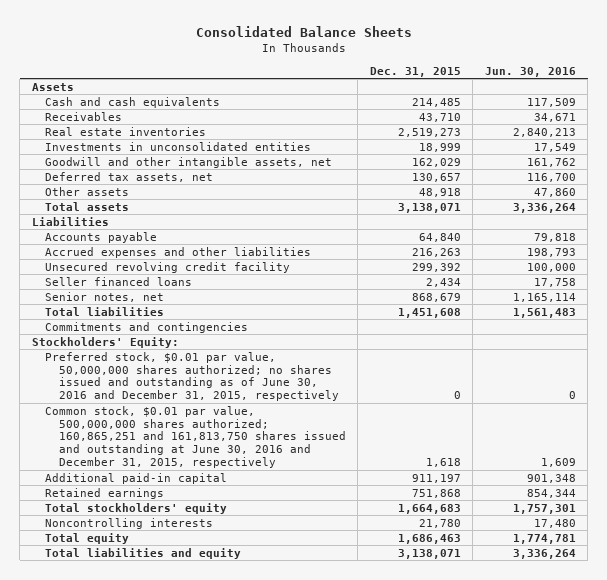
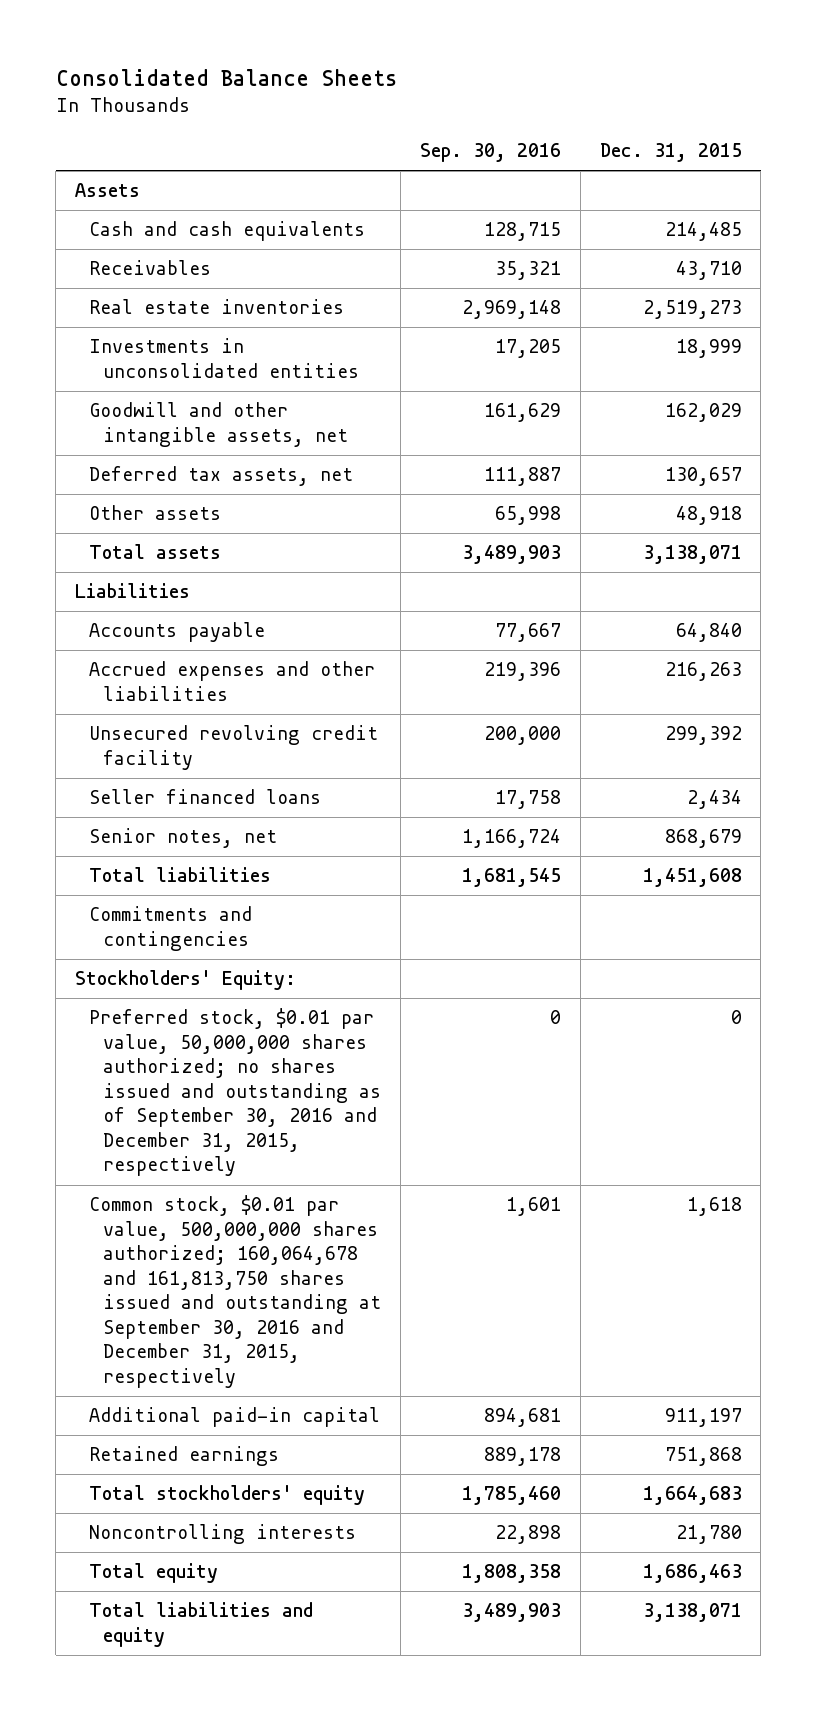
[484,66,576,77] Jun. 30, 2016 -> none
none -> [419,143,561,163] Sep. 30, 2016
[45,351,339,402] Preferred stock, $0.01 par value, 50,000,000 shares authorized; no shares issued and outstanding as of June 30, 2016 and December 31, 2015, respectively -> [89,1008,382,1177] Preferred stock, $0.01 par value, 50,000,000 shares authorized; no shares issued and outstanding as of September 30, 2016 and December 31, 2015, respectively
[45,405,346,469] Common stock, $0.01 par value, 500,000,000 shares authorized; 160,865,251 and 161,813,750 shares issued and outstanding at June 30, 2016 and December 31, 2015, respectively -> [89,1195,382,1389] Common stock, $0.01 par value, 500,000,000 shares authorized; 160,064,678 and 161,813,750 shares issued and outstanding at September 30, 2016 and December 31, 2015, respectively

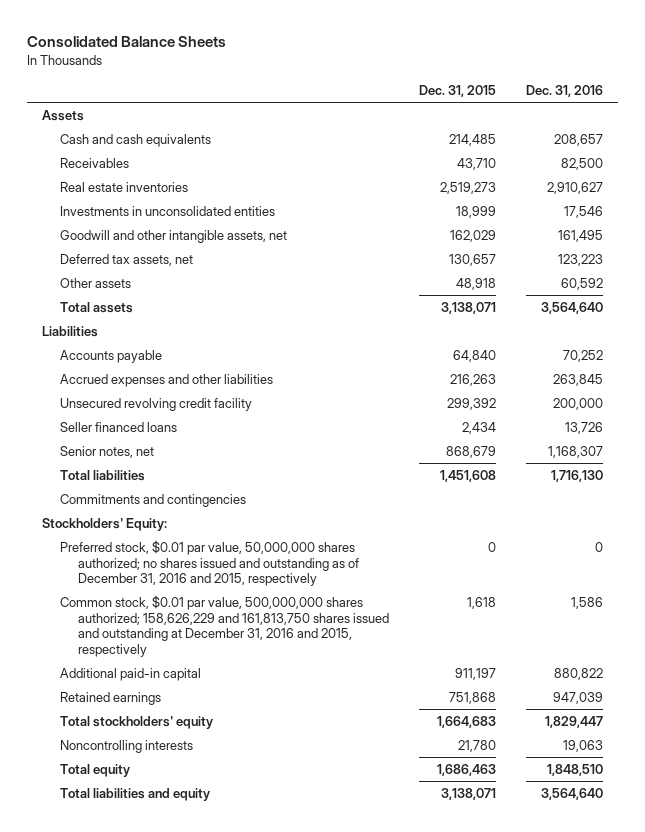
[419,143,561,163] Sep. 30, 2016 -> none
none -> [525,85,603,98] Dec. 31, 2016
[89,1008,382,1177] Preferred stock, $0.01 par value, 50,000,000 shares authorized; no shares issued and outstanding as of September 30, 2016 and December 31, 2015, respectively -> [59,539,359,587] Preferred stock, $0.01 par value, 50,000,000 shares authorized; no shares issued and outstanding as of December 31, 2016 and 2015, respectively
[89,1195,382,1389] Common stock, $0.01 par value, 500,000,000 shares authorized; 160,064,678 and 161,813,750 shares issued and outstanding at September 30, 2016 and December 31, 2015, respectively -> [59,594,389,658] Common stock, $0.01 par value, 500,000,000 shares authorized; 158,626,229 and 161,813,750 shares issued and outstanding at December 31, 2016 and 2015, respectively

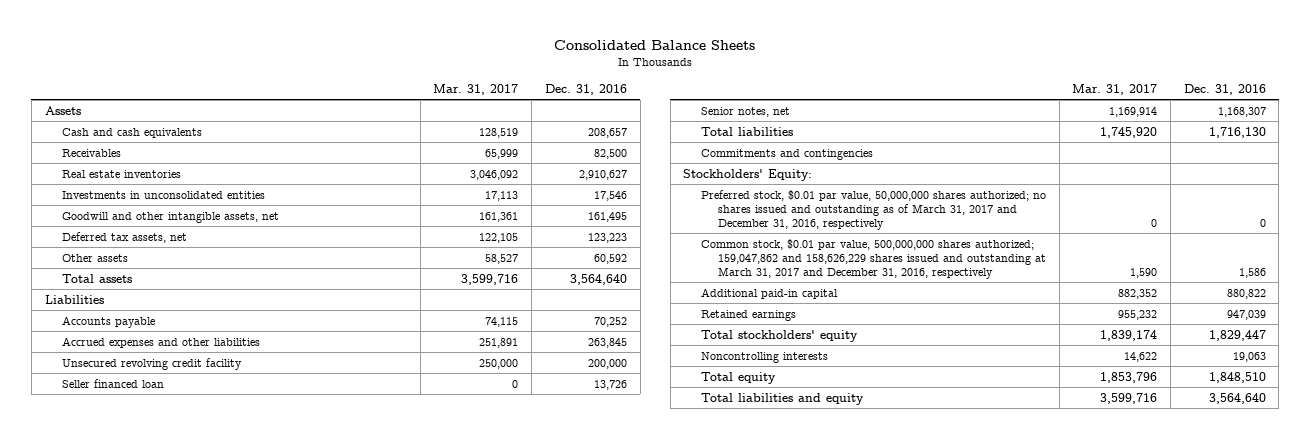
[418,85,496,98] Dec. 31, 2015 -> none
none -> [433,84,519,96] Mar. 31, 2017
[59,421,177,432] Seller financed loans -> [61,378,164,388] Seller financed loan
[59,539,359,587] Preferred stock, $0.01 par value, 50,000,000 shares authorized; no shares issued and outstanding as of December 31, 2016 and 2015, respectively -> [700,189,1046,230] Preferred stock, $0.01 par value, 50,000,000 shares authorized; no shares issued and outstanding as of March 31, 2017 and December 31, 2016, respectively
[59,594,389,658] Common stock, $0.01 par value, 500,000,000 shares authorized; 158,626,229 and 161,813,750 shares issued and outstanding at December 31, 2016 and 2015, respectively -> [700,238,1046,279] Common stock, $0.01 par value, 500,000,000 shares authorized; 159,047,862 and 158,626,229 shares issued and outstanding at March 31, 2017 and December 31, 2016, respectively

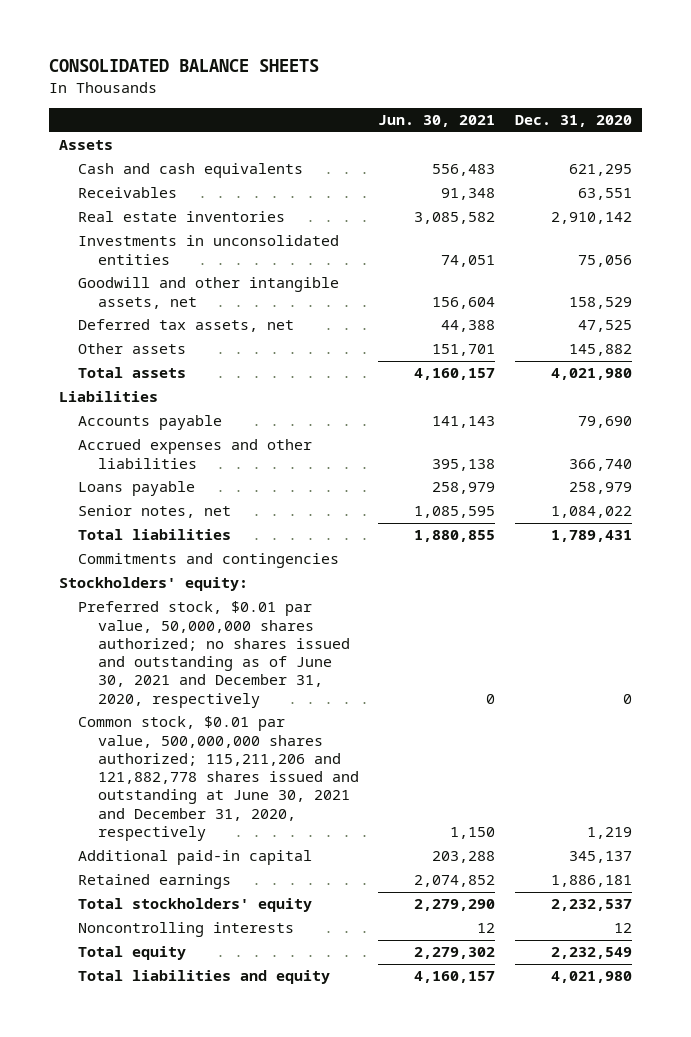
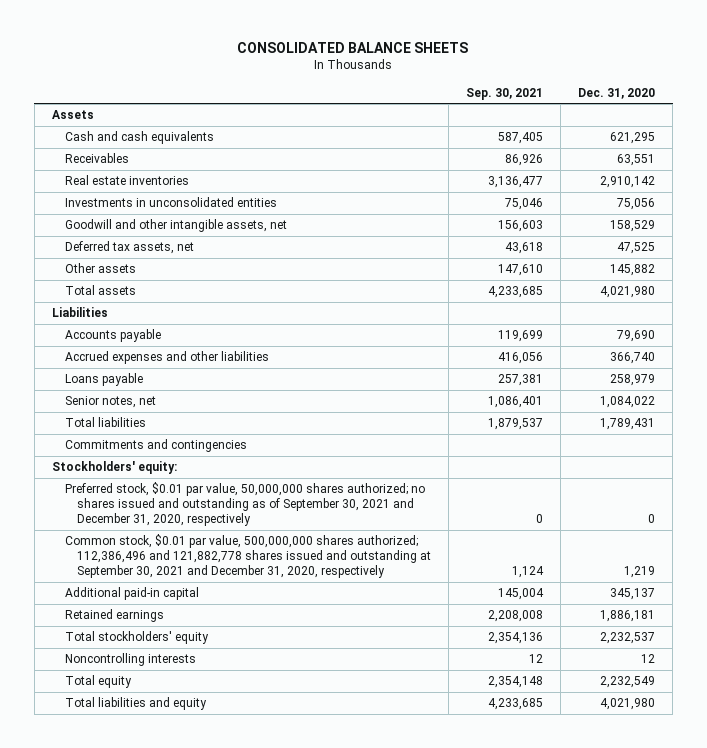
[378,115,496,128] Jun. 30, 2021 -> none
none -> [466,87,544,100] Sep. 30, 2021
[78,601,351,708] Preferred stock, $0.01 par value, 50,000,000 shares authorized; no shares issued and outstanding as of June 30, 2021 and December 31, 2020, respectively -> [64,482,425,527] Preferred stock, $0.01 par value, 50,000,000 shares authorized; no shares issued and outstanding as of September 30, 2021 and December 31, 2020, respectively
[78,716,360,841] Common stock, $0.01 par value, 500,000,000 shares authorized; 115,211,206 and 121,882,778 shares issued and outstanding at June 30, 2021 and December 31, 2020, respectively -> [64,534,432,579] Common stock, $0.01 par value, 500,000,000 shares authorized; 112,386,496 and 121,882,778 shares issued and outstanding at September 30, 2021 and December 31, 2020, respectively

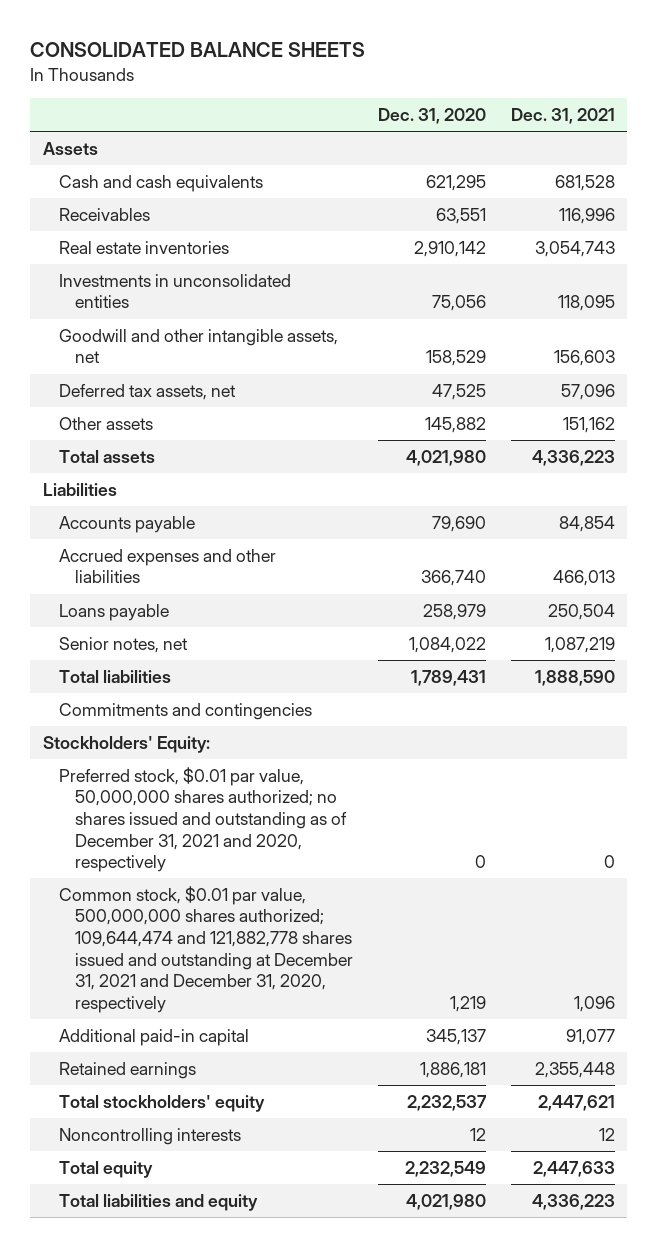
[466,87,544,100] Sep. 30, 2021 -> none
none -> [511,107,616,124] Dec. 31, 2021
[51,461,177,475] Stockholders' equity: -> [42,735,210,753] Stockholders' Equity:
[64,482,425,527] Preferred stock, $0.01 par value, 50,000,000 shares authorized; no shares issued and outstanding as of September 30, 2021 and December 31, 2020, respectively -> [59,766,348,873] Preferred stock, $0.01 par value, 50,000,000 shares authorized; no shares issued and outstanding as of December 31, 2021 and 2020, respectively
[64,534,432,579] Common stock, $0.01 par value, 500,000,000 shares authorized; 112,386,496 and 121,882,778 shares issued and outstanding at September 30, 2021 and December 31, 2020, respectively -> [59,885,354,1013] Common stock, $0.01 par value, 500,000,000 shares authorized; 109,644,474 and 121,882,778 shares issued and outstanding at December 31, 2021 and December 31, 2020, respectively

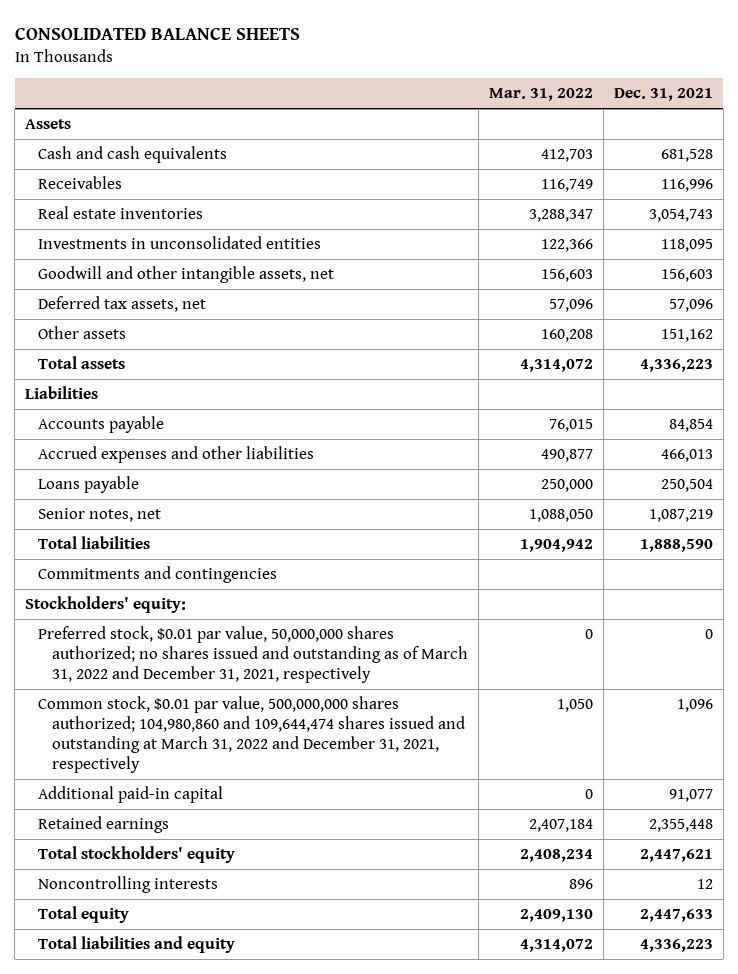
[378,107,487,124] Dec. 31, 2020 -> none
none -> [488,88,593,102] Mar. 31, 2022
[42,735,210,753] Stockholders' Equity: -> [25,596,187,614] Stockholders' equity:
[59,766,348,873] Preferred stock, $0.01 par value, 50,000,000 shares authorized; no shares issued and outstanding as of December 31, 2021 and 2020, respectively -> [38,626,468,684] Preferred stock, $0.01 par value, 50,000,000 shares authorized; no shares issued and outstanding as of March 31, 2022 and December 31, 2021, respectively
[59,885,354,1013] Common stock, $0.01 par value, 500,000,000 shares authorized; 109,644,474 and 121,882,778 shares issued and outstanding at December 31, 2021 and December 31, 2020, respectively -> [38,696,465,774] Common stock, $0.01 par value, 500,000,000 shares authorized; 104,980,860 and 109,644,474 shares issued and outstanding at March 31, 2022 and December 31, 2021, respectively

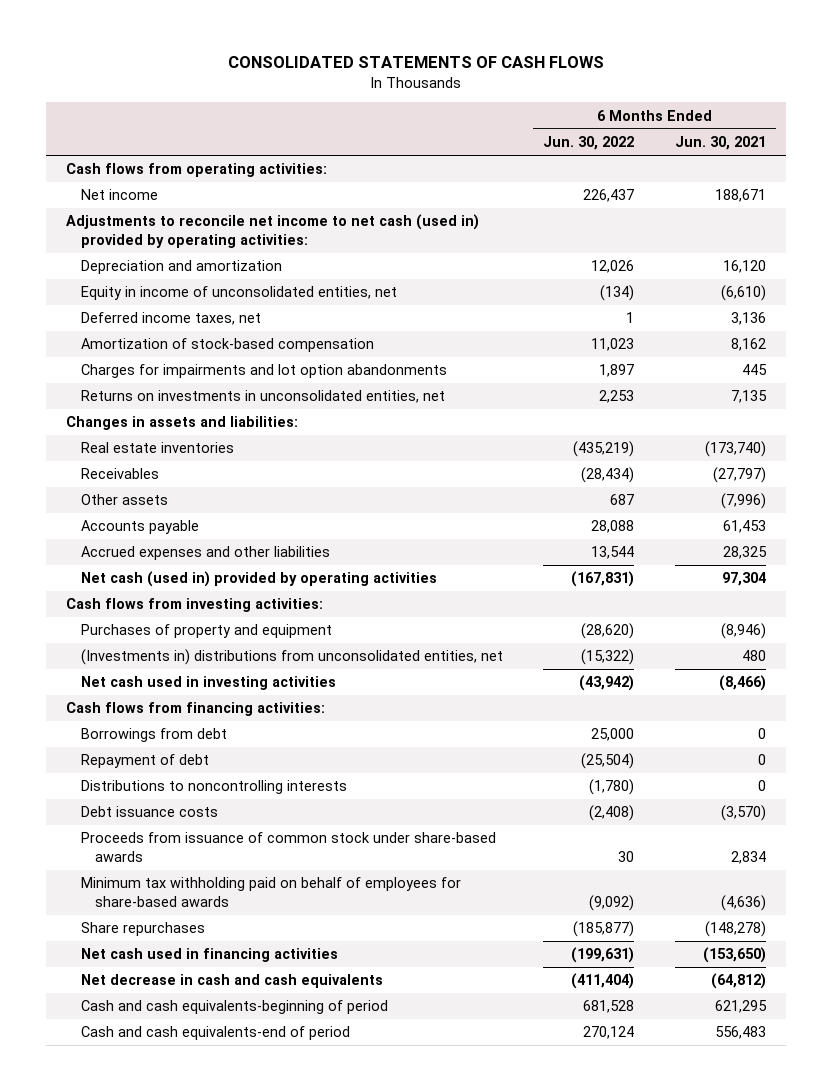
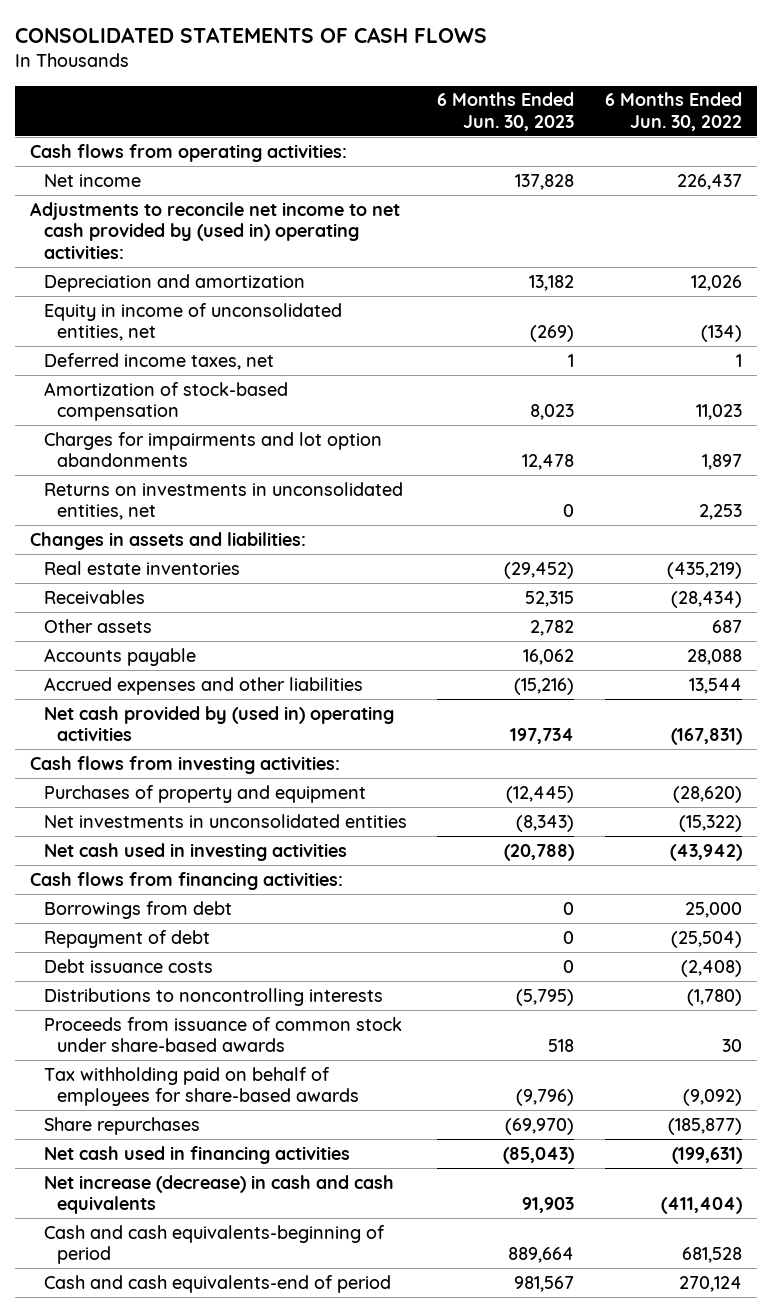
[675,135,767,150] Jun. 30, 2021 -> none
none -> [437,92,575,132] 6 Months Ended Jun. 30, 2023
[66,214,480,248] Adjustments to reconcile net income to net cash (used in) provided by operating activities: -> [29,201,400,260] Adjustments to reconcile net income to net cash provided by (used in) operating activities:
[80,571,437,588] Net cash (used in) provided by operating activities -> [43,705,394,742] Net cash provided by (used in) operating activities
[80,649,503,666] (Investments in) distributions from unconsolidated entities, net -> [43,813,407,828] Net investments in unconsolidated entities
[80,780,347,795] Distributions to noncontrolling interests -> [43,987,383,1006] Distributions to noncontrolling interests
[80,877,461,907] Minimum tax withholding paid on behalf of employees for share-based awards -> [43,1066,360,1107] Tax withholding paid on behalf of employees for share-based awards
[80,974,383,989] Net decrease in cash and cash equivalents -> [43,1174,394,1215] Net increase (decrease) in cash and cash equivalents

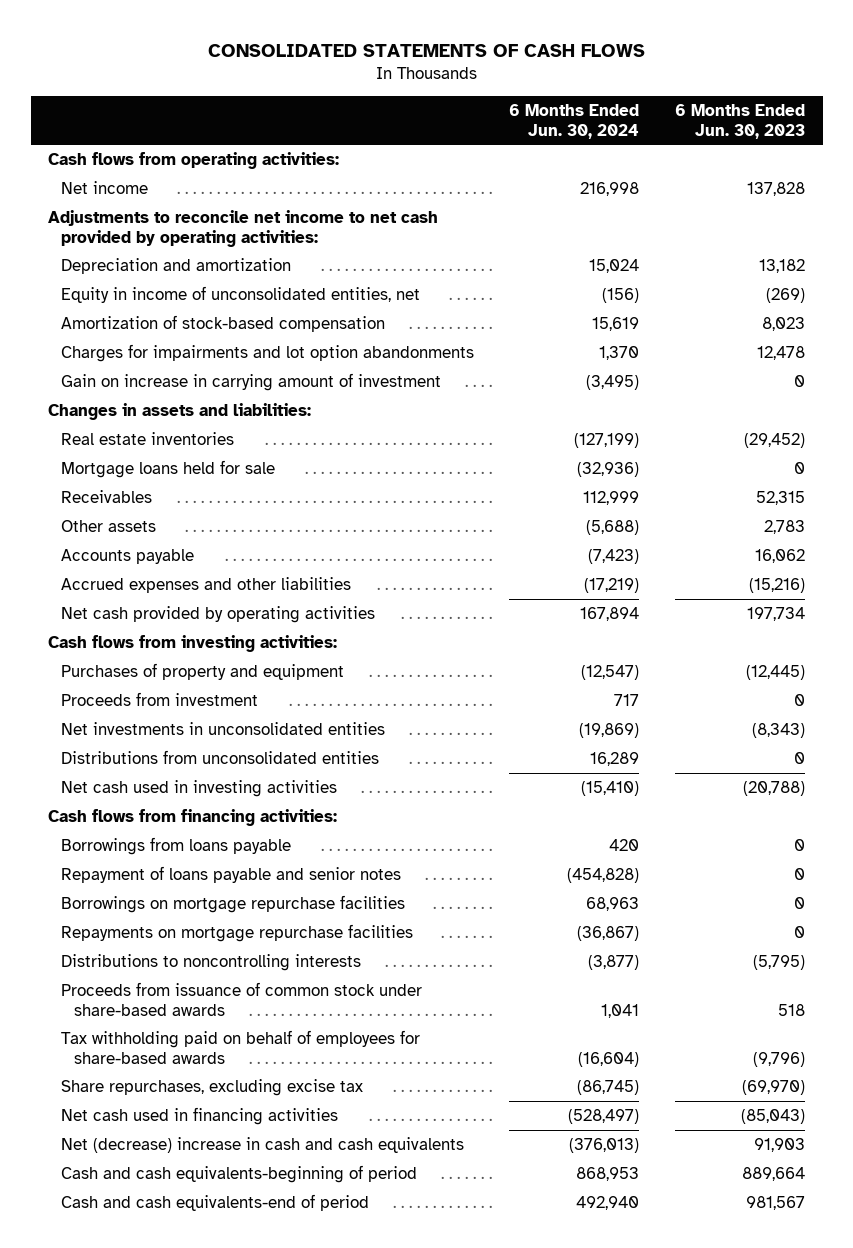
[604,92,742,132] 6 Months Ended Jun. 30, 2022 -> none
none -> [509,103,640,139] 6 Months Ended Jun. 30, 2024
[29,201,400,260] Adjustments to reconcile net income to net cash provided by (used in) operating activities: -> [48,209,439,247] Adjustments to reconcile net income to net cash provided by operating activities:
[43,352,274,370] Deferred income taxes, net -> none
[43,481,403,521] Returns on investments in unconsolidated entities, net -> none
none -> [61,372,442,391] Gain on increase in carrying amount of investment
none -> [61,459,276,478] Mortgage loans held for sale
[530,619,575,636] 2,782 -> [763,519,805,534] 2,783
[43,705,394,742] Net cash provided by (used in) operating activities -> [61,605,376,623] Net cash provided by operating activities
none -> [61,691,259,706] Proceeds from investment
none -> [61,749,380,764] Distributions from unconsolidated entities
[43,900,232,919] Borrowings from debt -> none
[43,929,210,948] Repayment of debt -> none
[43,958,213,973] Debt issuance costs -> none
none -> [61,836,292,855] Borrowings from loans payable
none -> [61,865,402,883] Repayment of loans payable and senior notes
none -> [61,894,406,913] Borrowings on mortgage repurchase facilities
none -> [61,923,414,942] Repayments on mortgage repurchase facilities
[43,1116,200,1135] Share repurchases -> [61,1078,364,1096] Share repurchases, excluding excise tax
[43,1174,394,1215] Net increase (decrease) in cash and cash equivalents -> [61,1136,465,1153] Net (decrease) increase in cash and cash equivalents

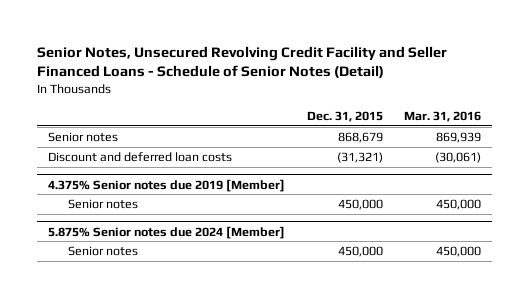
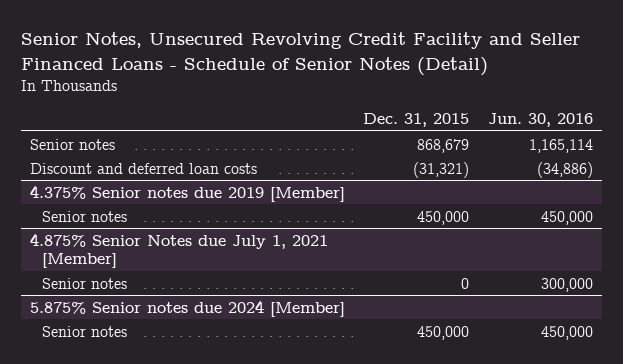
[404,110,482,122] Mar. 31, 2016 -> none
none -> [487,113,593,128] Jun. 30, 2016
none -> [30,232,329,269] 4.875% Senior Notes due July 1, 2021 [Member]
none -> [41,277,127,289] Senior notes

